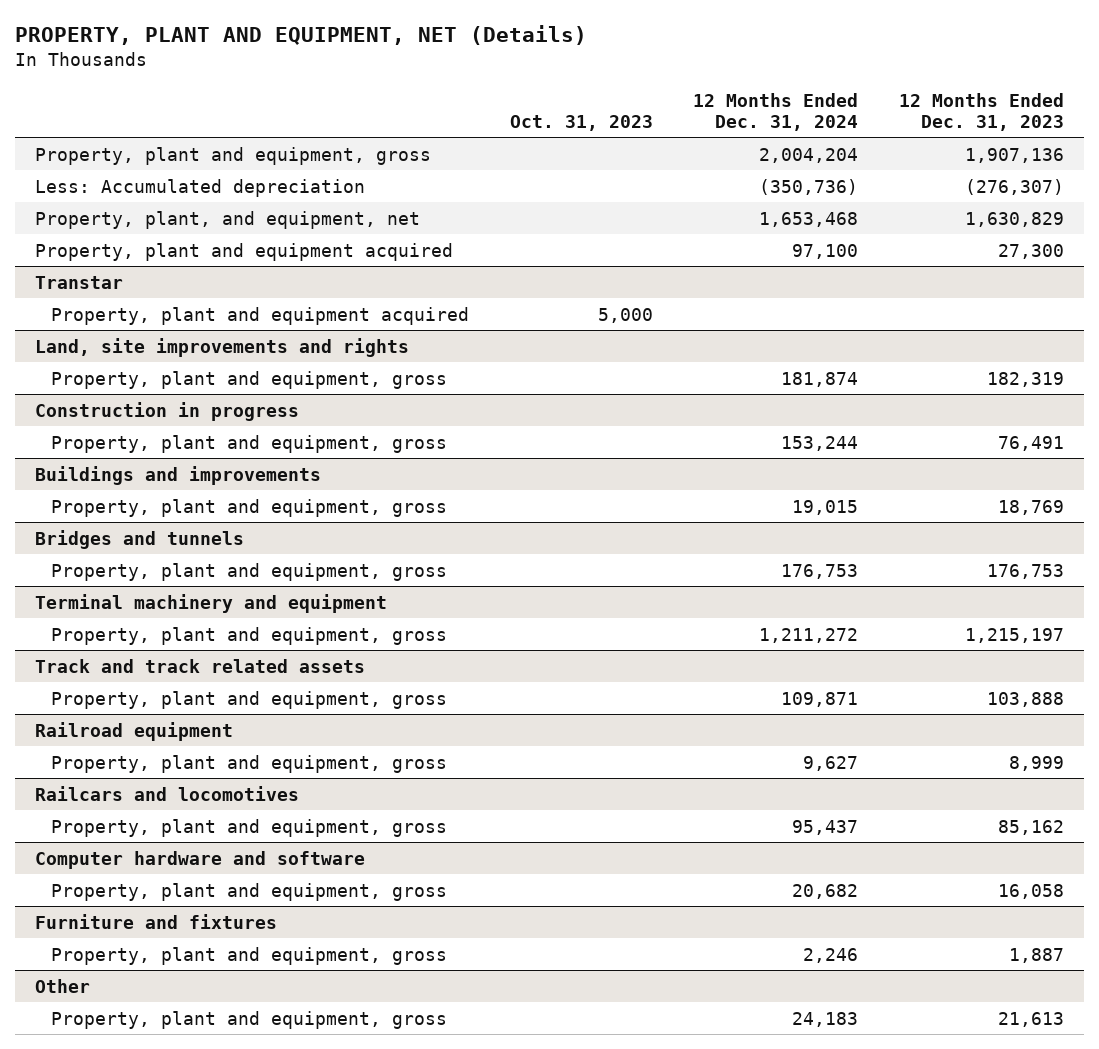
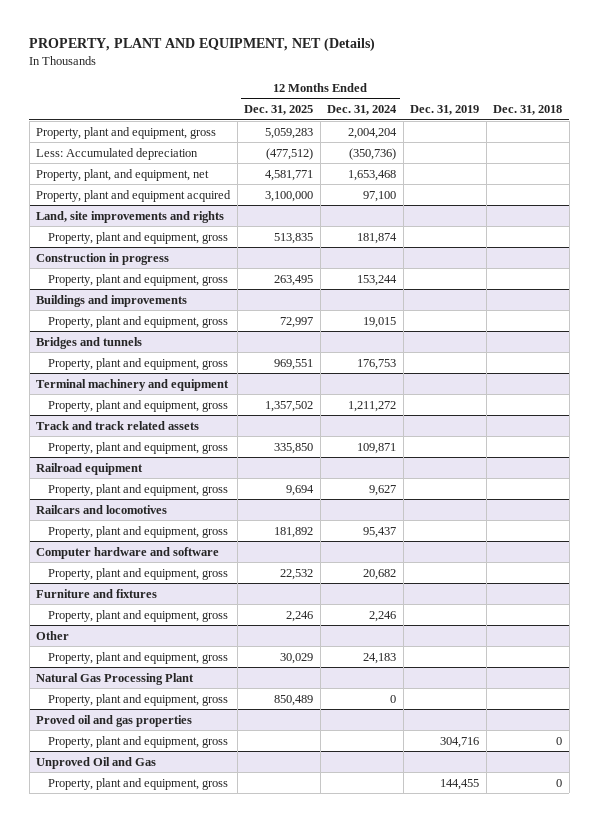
[509,114,653,131] Oct. 31, 2023 -> none
[899,92,1065,131] 12 Months Ended Dec. 31, 2023 -> none
none -> [244,105,314,116] Dec. 31, 2025
none -> [410,105,480,116] Dec. 31, 2019
none -> [493,105,563,116] Dec. 31, 2018
[34,275,123,289] Transtar -> none
[50,306,469,325] Property, plant and equipment acquired -> none
none -> [36,672,195,685] Natural Gas Processing Plant
none -> [48,693,229,706] Property, plant and equipment, gross
none -> [36,714,193,727] Proved oil and gas properties
none -> [48,735,229,748] Property, plant and equipment, gross
none -> [36,756,157,769] Unproved Oil and Gas
none -> [48,777,229,790] Property, plant and equipment, gross

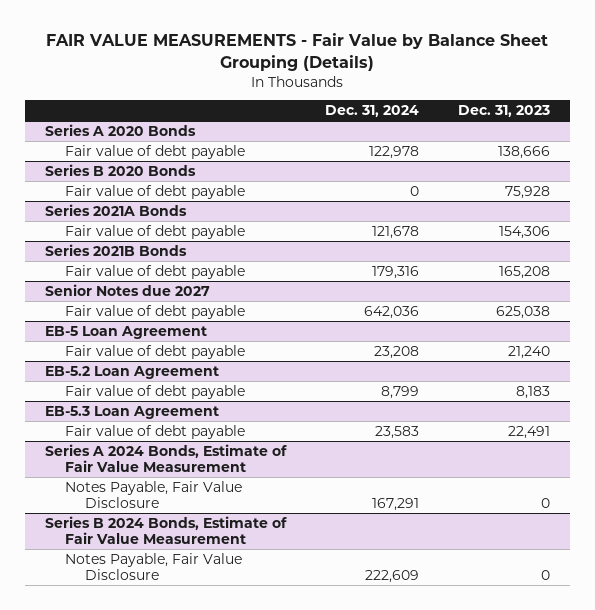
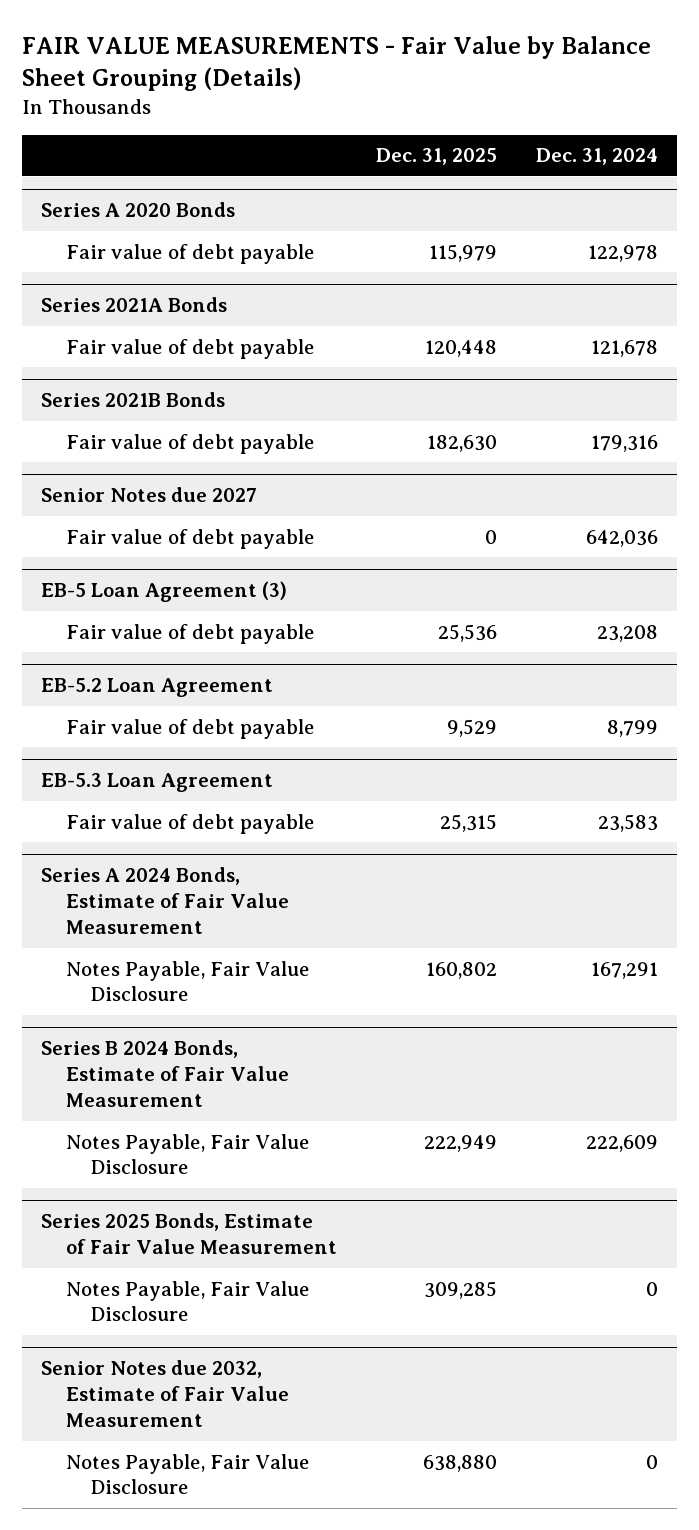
[458,105,551,118] Dec. 31, 2023 -> none
none -> [375,148,497,166] Dec. 31, 2025
[44,163,196,176] Series B 2020 Bonds -> none
[64,184,245,199] Fair value of debt payable -> none
[44,325,207,339] EB-5 Loan Agreement -> [41,581,288,603] EB-5 Loan Agreement (3)
none -> [41,1213,337,1255] Series 2025 Bonds, Estimate of Fair Value Measurement
none -> [65,1280,310,1322] Notes Payable, Fair Value Disclosure
none -> [41,1360,289,1428] Senior Notes due 2032, Estimate of Fair Value Measurement
none -> [65,1453,310,1495] Notes Payable, Fair Value Disclosure

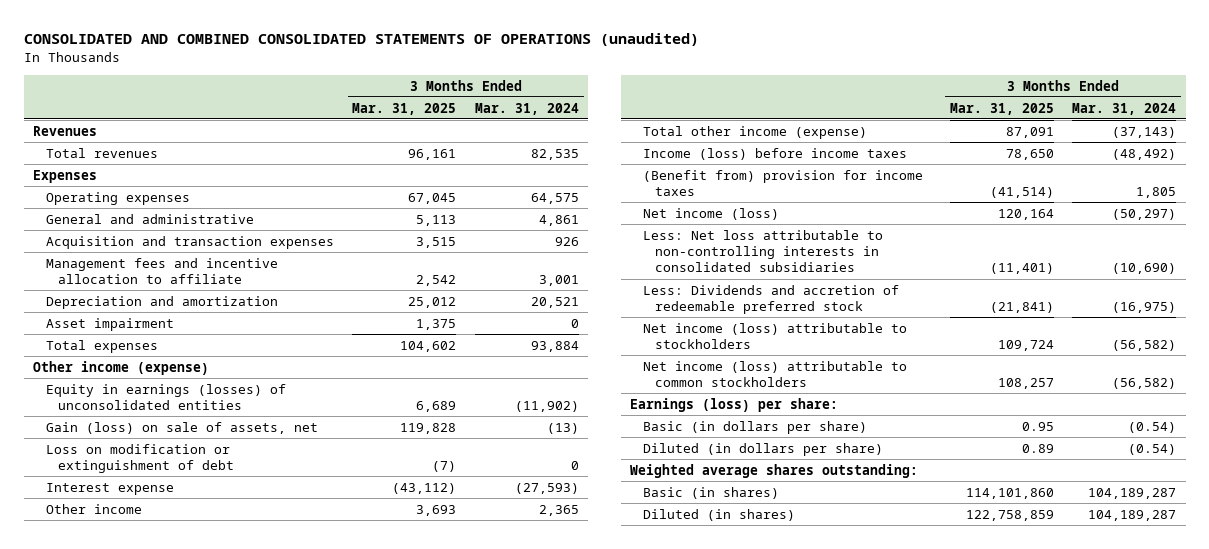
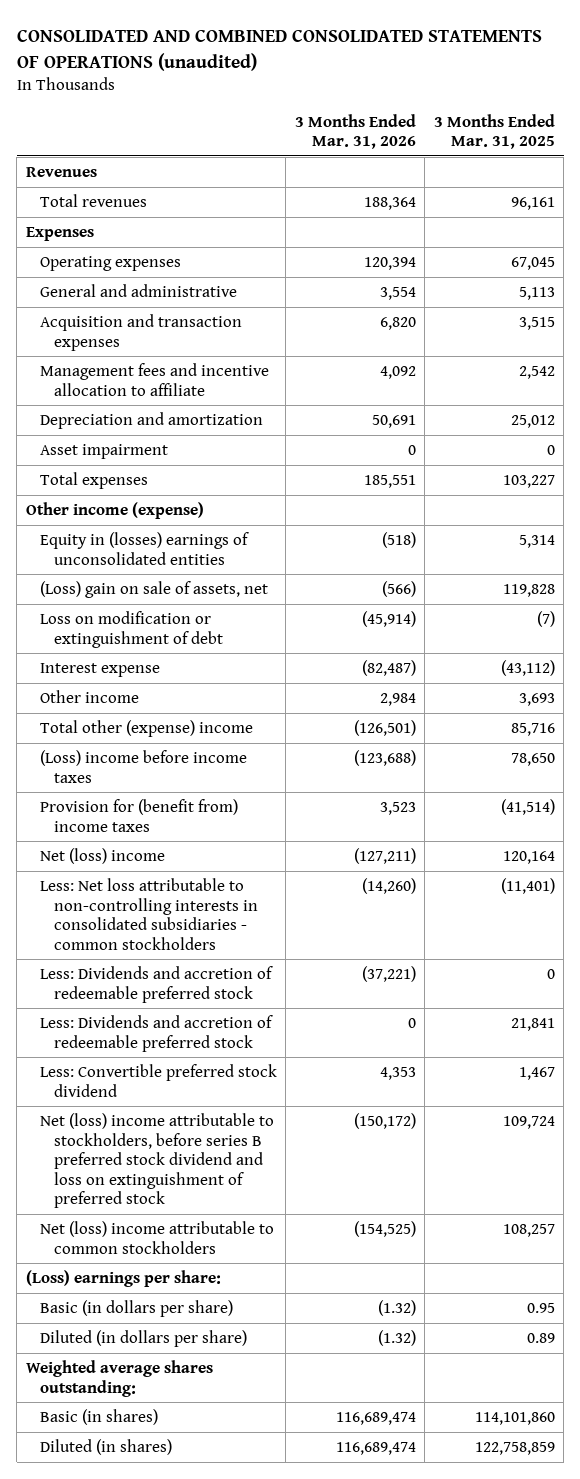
[474,102,579,115] Mar. 31, 2024 -> none
none -> [294,113,416,150] 3 Months Ended Mar. 31, 2026
[416,318,457,330] 1,375 -> [546,445,555,456] 0
[400,340,457,352] 104,602 -> [502,475,555,489] 103,227
[45,383,286,411] Equity in earnings (losses) of unconsolidated entities -> [39,532,249,565] Equity in (losses) earnings of unconsolidated entities
[416,401,457,413] 6,689 -> [518,535,555,549] 5,314
[45,421,318,434] Gain (loss) on sale of assets, net -> [39,581,268,599] (Loss) gain on sale of assets, net
[642,125,867,139] Total other income (expense) -> [39,720,253,738] Total other (expense) income
[1005,126,1054,138] 87,091 -> [510,723,555,737] 85,716
[642,147,907,160] Income (loss) before income taxes -> [39,750,247,783] (Loss) income before income taxes
[642,169,923,197] (Benefit from) provision for income taxes -> [39,799,238,832] Provision for (benefit from) income taxes
[642,207,779,220] Net income (loss) -> [39,848,165,865] Net (loss) income
[642,229,883,273] Less: Net loss attributable to non-controlling interests in consolidated subsidiaries -> [39,878,258,950] Less: Net loss attributable to non-controlling interests in consolidated subsidiaries - common stockholders
[989,302,1054,314] (21,841) -> [546,969,555,980] 0
none -> [39,1015,273,1052] Less: Dividends and accretion of redeemable preferred stock
none -> [39,1064,277,1097] Less: Convertible preferred stock dividend
[642,322,907,350] Net income (loss) attributable to stockholders -> [39,1113,274,1209] Net (loss) income attributable to stockholders, before series B preferred stock dividend and loss on extinguishment of preferred stock
[642,360,907,388] Net income (loss) attributable to common stockholders -> [39,1221,274,1254] Net (loss) income attributable to common stockholders
[630,397,839,412] Earnings (loss) per share: -> [25,1270,221,1288] (Loss) earnings per share:

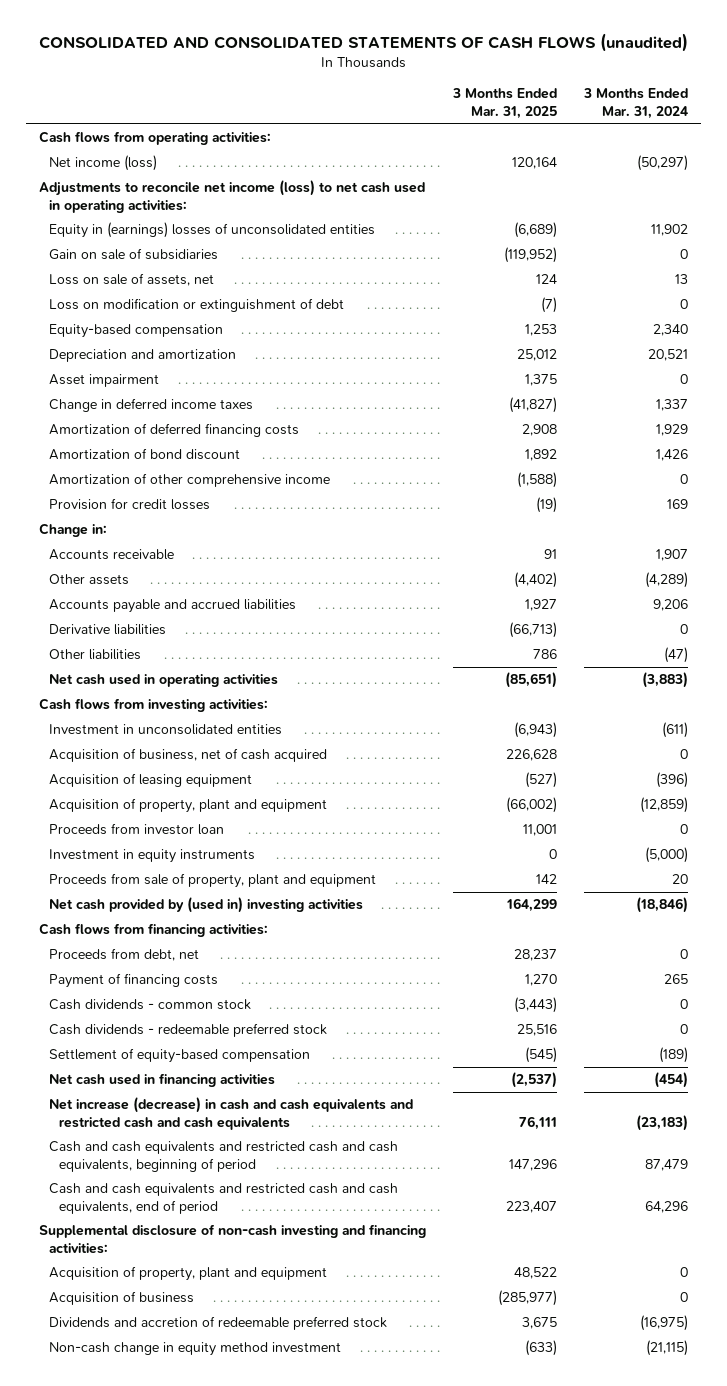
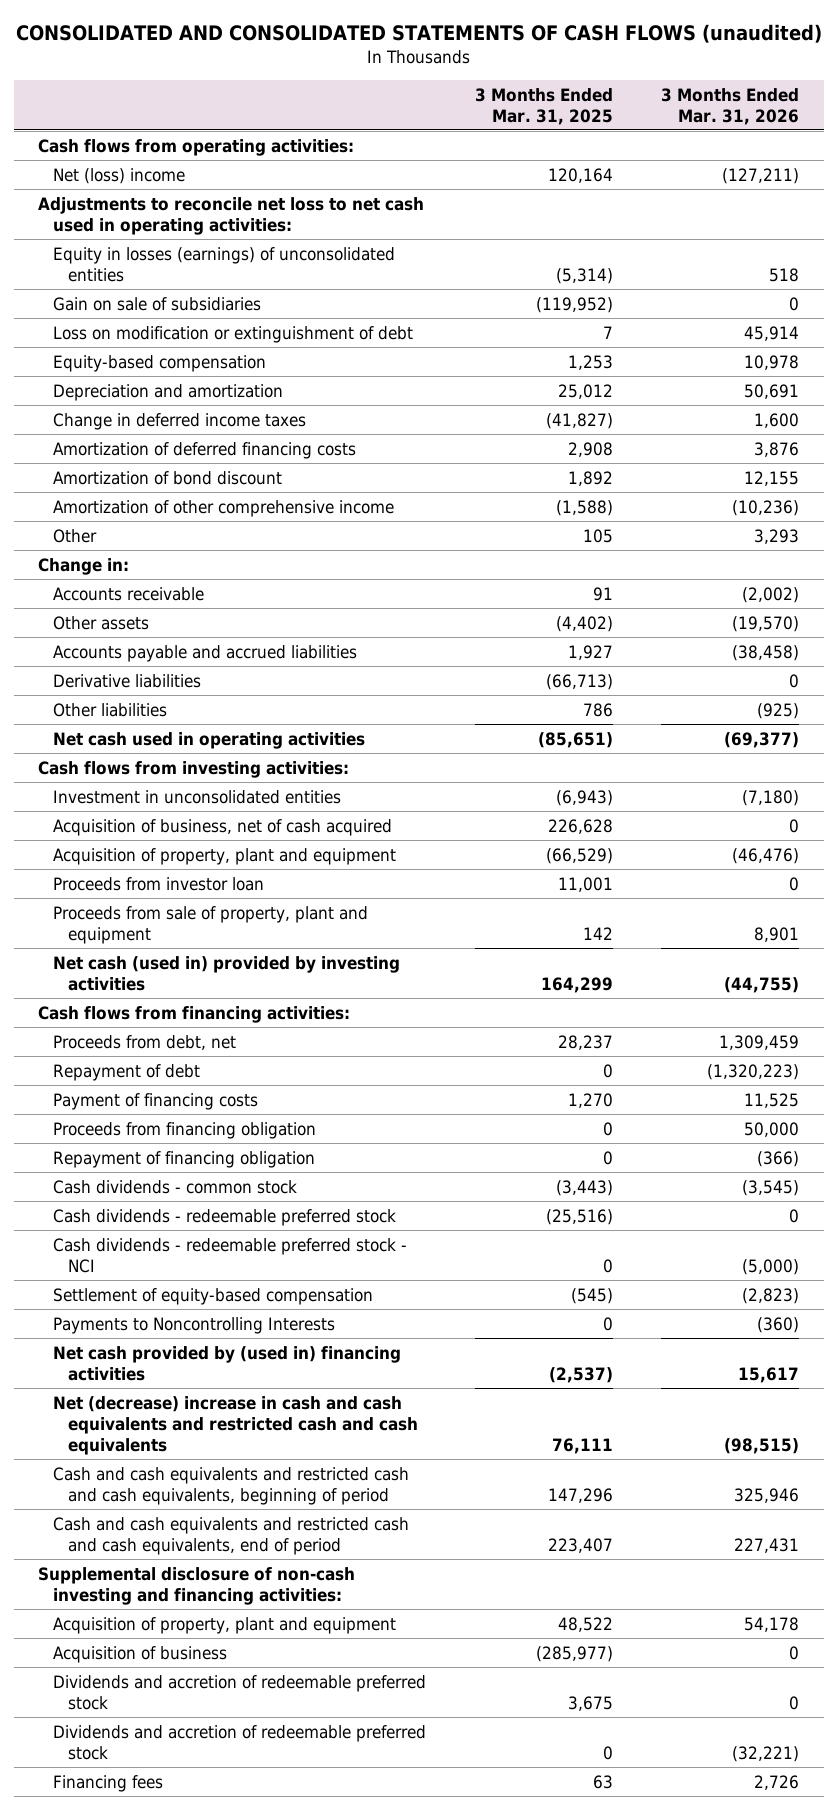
[582,88,688,120] 3 Months Ended Mar. 31, 2024 -> none
none -> [661,87,800,125] 3 Months Ended Mar. 31, 2026
[49,155,158,172] Net income (loss) -> [52,167,185,184] Net (loss) income
[39,180,426,214] Adjustments to reconcile net income (loss) to net cash used in operating activities: -> [38,196,425,235] Adjustments to reconcile net loss to net cash used in operating activities:
[49,222,376,239] Equity in (earnings) losses of unconsolidated entities -> [52,246,395,282] Equity in losses (earnings) of unconsolidated entities
[514,222,558,239] (6,689) -> [555,267,613,284] (5,314)
[49,273,215,287] Loss on sale of assets, net -> none
[541,297,558,314] (7) -> [602,325,613,339] 7
[49,374,160,388] Asset impairment -> none
[49,498,211,511] Provision for credit losses -> none
none -> [52,528,97,543] Other
[49,773,253,788] Acquisition of leasing equipment -> none
[506,797,558,814] (66,002) -> [545,847,613,864] (66,529)
[49,849,256,864] Investment in equity instruments -> none
[49,897,364,914] Net cash provided by (used in) investing activities -> [52,955,400,991] Net cash (used in) provided by investing activities
none -> [52,1063,200,1081] Repayment of debt
none -> [52,1121,316,1139] Proceeds from financing obligation
none -> [52,1150,315,1168] Repayment of financing obligation
[517,1024,558,1037] 25,516 -> [545,1208,613,1225] (25,516)
none -> [52,1237,407,1273] Cash dividends - redeemable preferred stock - NCI
none -> [52,1316,335,1334] Payments to Noncontrolling Interests
[49,1073,276,1088] Net cash used in financing activities -> [52,1345,401,1381] Net cash provided by (used in) financing activities
[49,1097,414,1131] Net increase (decrease) in cash and cash equivalents and restricted cash and cash equivalents -> [52,1395,418,1455] Net (decrease) increase in cash and cash equivalents and restricted cash and cash equivalents
[49,1342,342,1357] Non-cash change in equity method investment -> none
none -> [52,1724,426,1760] Dividends and accretion of redeemable preferred stock
none -> [52,1774,163,1792] Financing fees

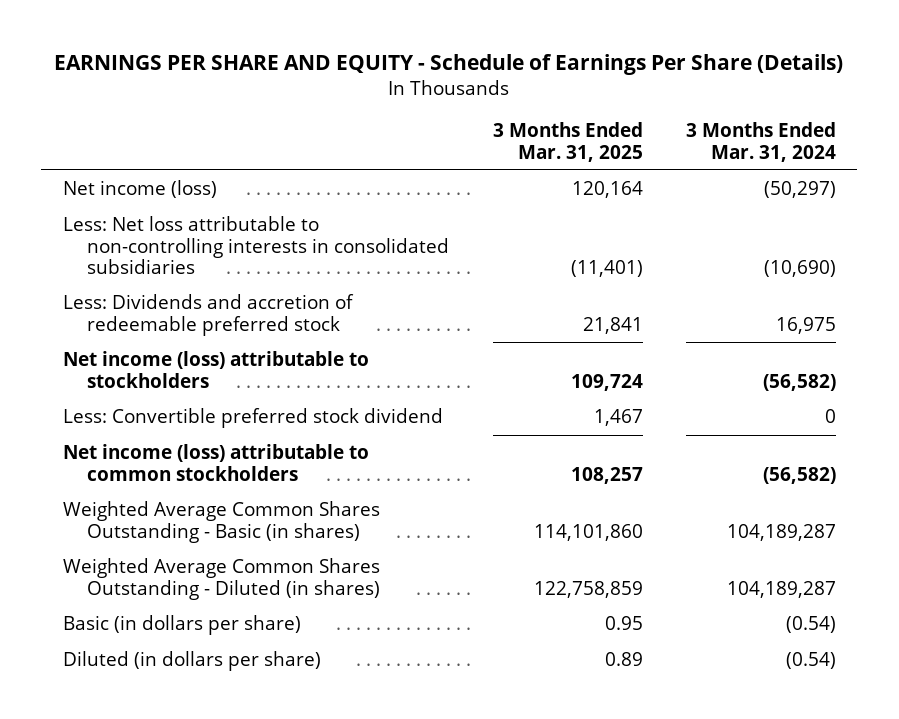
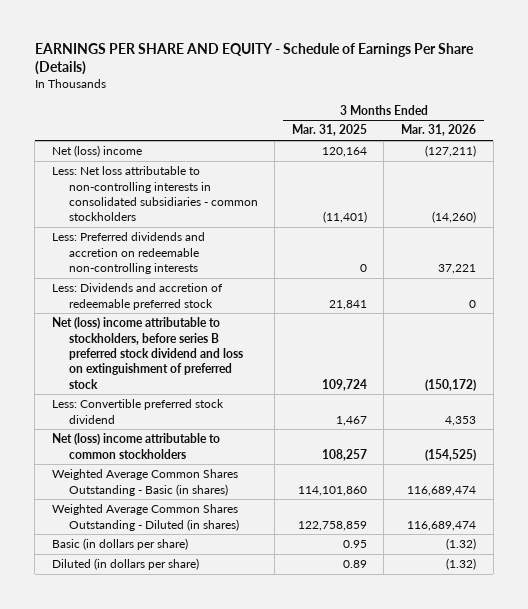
[685,122,836,162] 3 Months Ended Mar. 31, 2024 -> none
none -> [400,124,476,137] Mar. 31, 2026
[62,180,217,199] Net income (loss) -> [51,145,142,158] Net (loss) income
[62,216,450,274] Less: Net loss attributable to non-controlling interests in consolidated subsidiaries -> [51,166,258,222] Less: Net loss attributable to non-controlling interests in consolidated subsidiaries - common stockholders
none -> [51,232,205,275] Less: Preferred dividends and accretion on redeemable non-controlling interests
[62,351,369,388] Net income (loss) attributable to stockholders -> [51,317,243,389] Net (loss) income attributable to stockholders, before series B preferred stock dividend and loss on extinguishment of preferred stock
[62,444,369,481] Net income (loss) attributable to common stockholders -> [51,433,220,459] Net (loss) income attributable to common stockholders

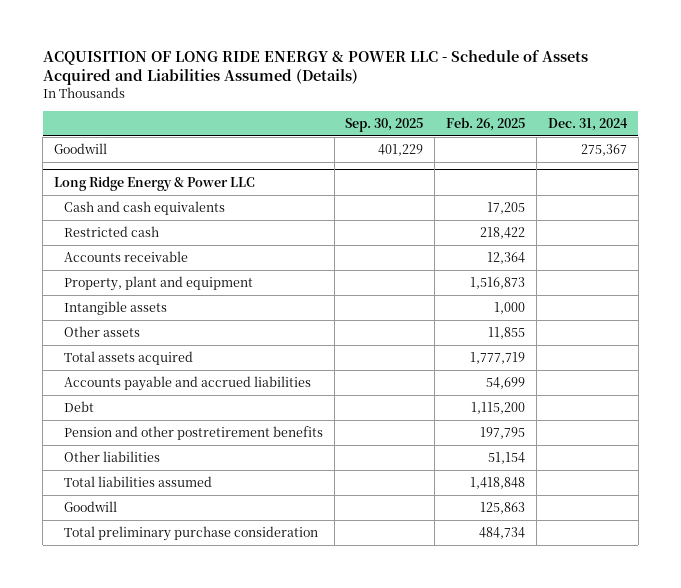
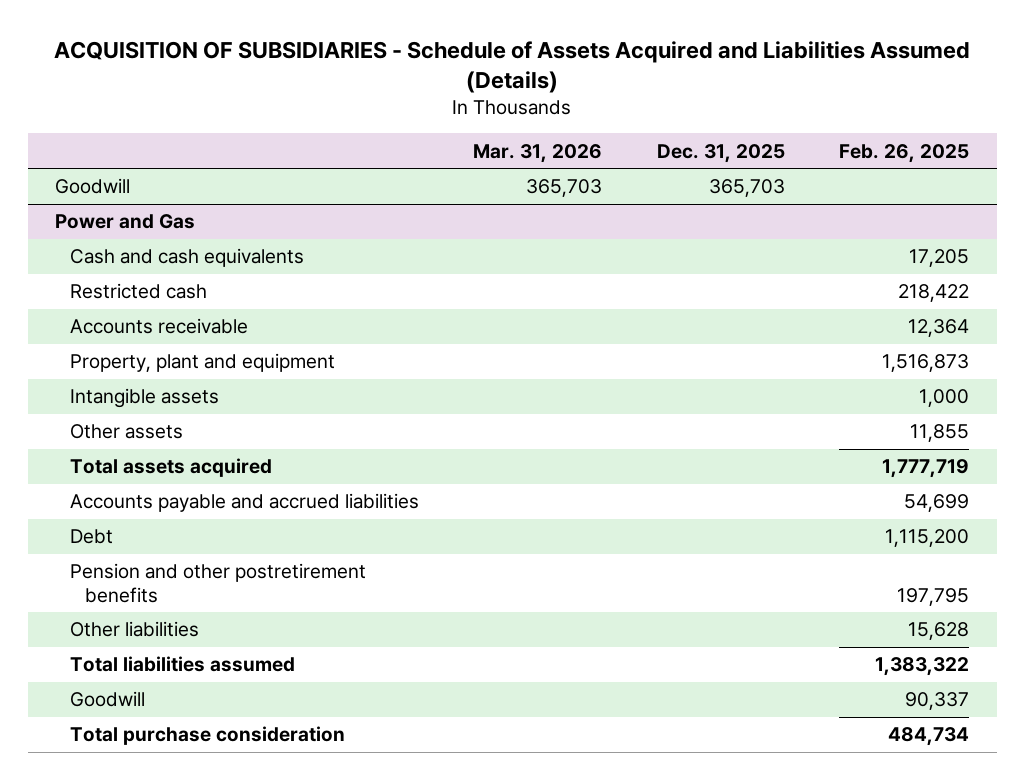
[42,50,588,86] ACQUISITION OF LONG RIDE ENERGY & POWER LLC - Schedule of Assets Acquired and Liabilities Assumed (Details) -> [54,40,971,93] ACQUISITION OF SUBSIDIARIES - Schedule of Assets Acquired and Liabilities Assumed (Details)
[345,117,424,132] Sep. 30, 2025 -> none
[547,117,628,131] Dec. 31, 2024 -> none
none -> [473,143,603,163] Mar. 31, 2026
none -> [656,143,785,163] Dec. 31, 2025
[54,176,256,192] Long Ridge Energy & Power LLC -> none
none -> [54,214,195,230] Power and Gas
[488,452,526,465] 51,154 -> [908,622,970,641] 15,628
[470,477,526,490] 1,418,848 -> [875,657,970,677] 1,383,322
[480,502,526,515] 125,863 -> [905,692,970,711] 90,337
[63,526,318,542] Total preliminary purchase consideration -> [69,726,345,746] Total purchase consideration

